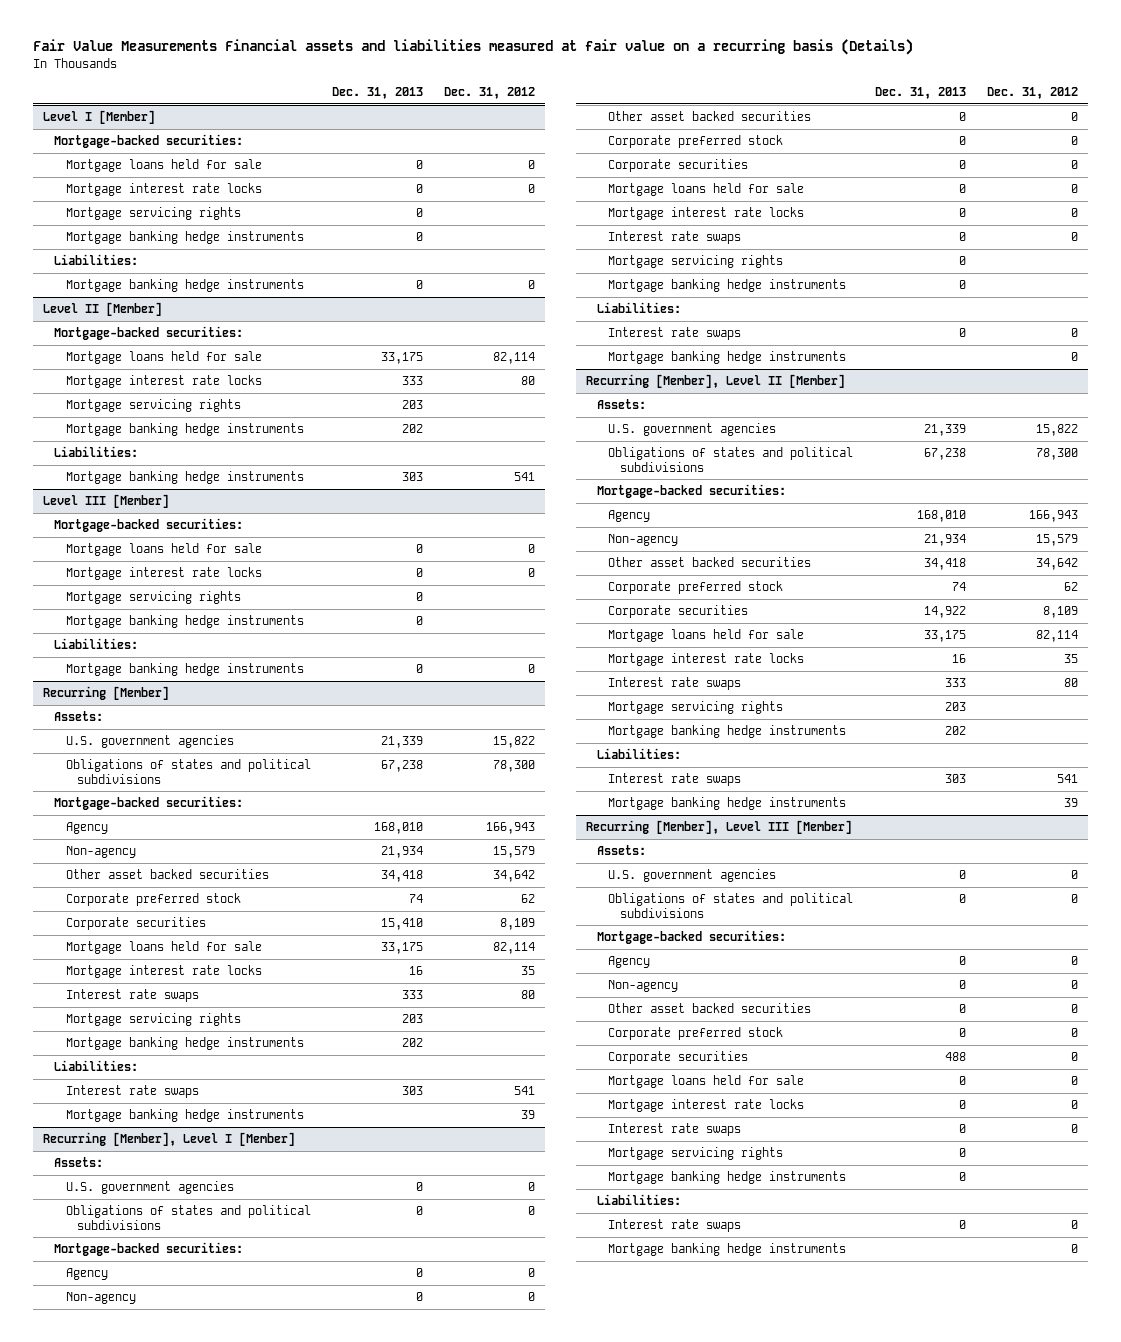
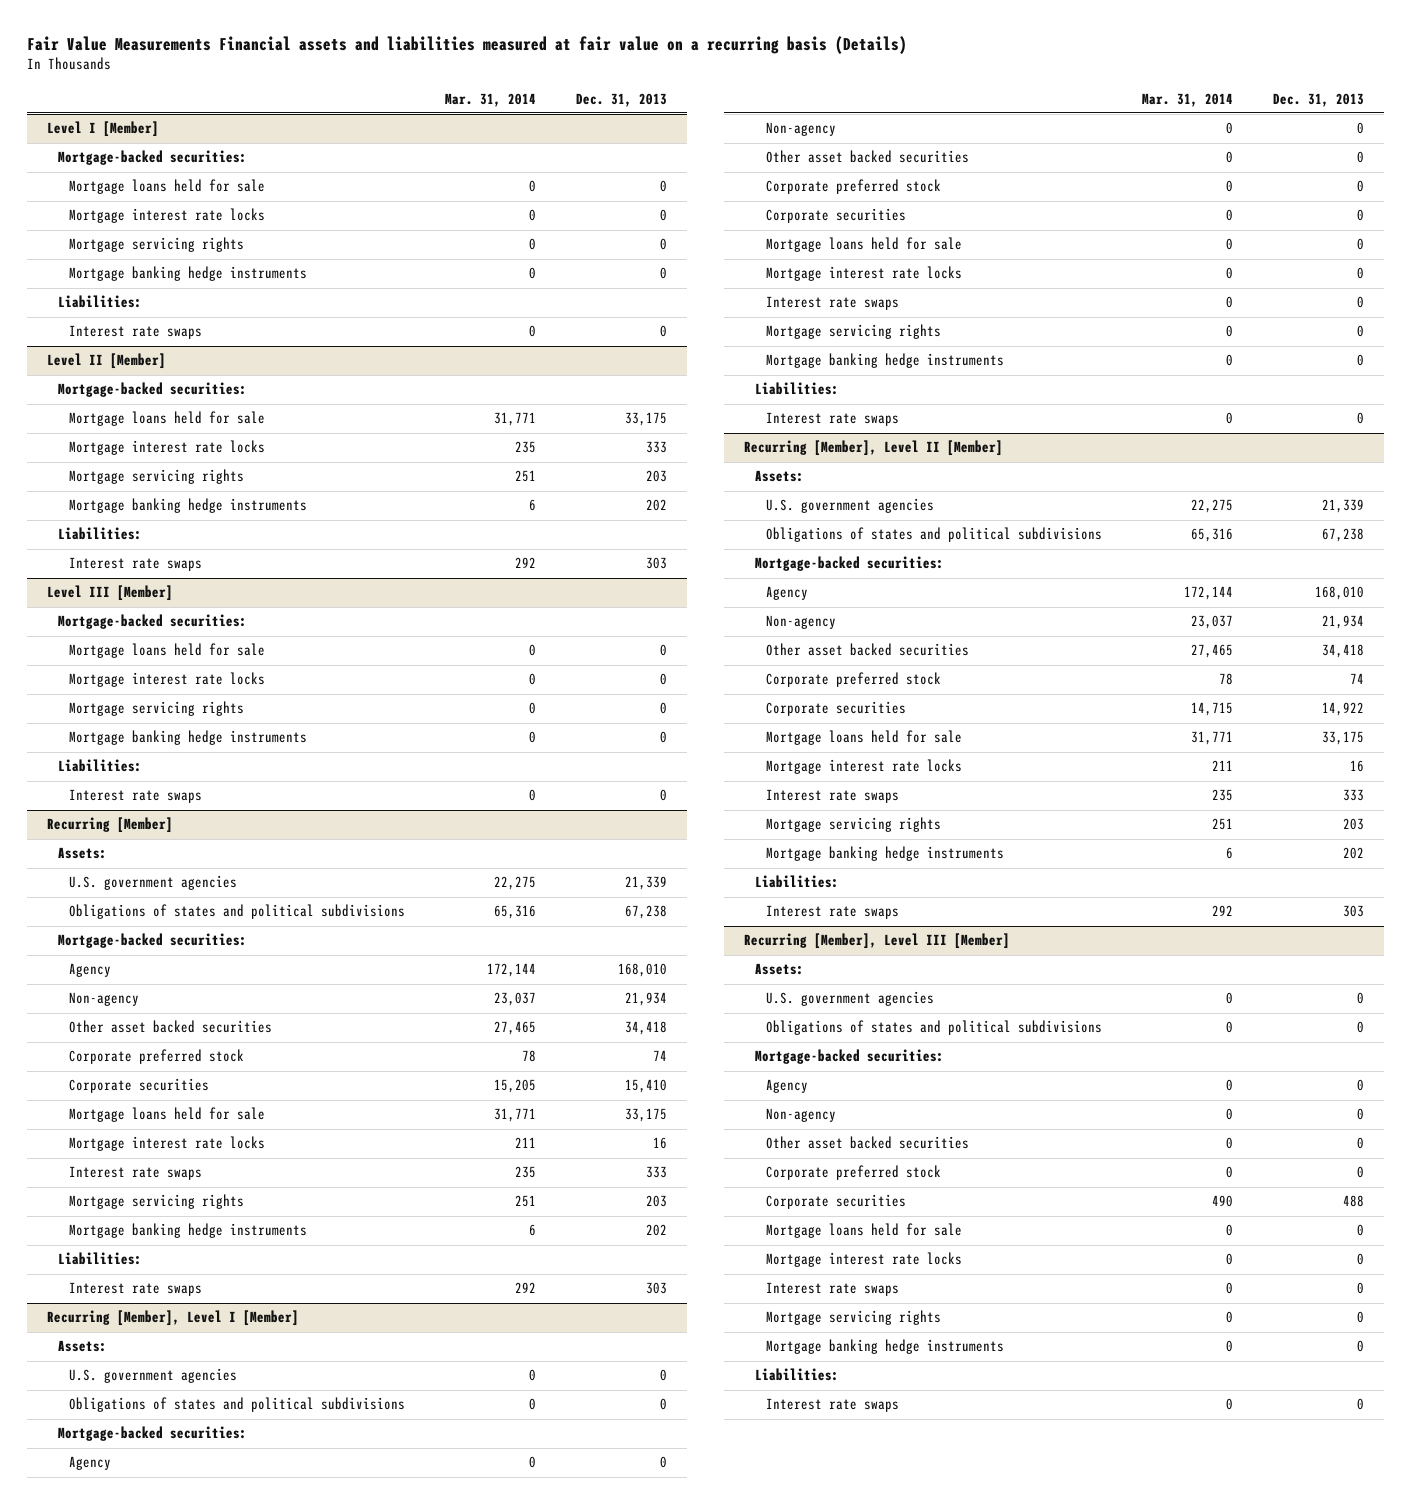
[443,86,535,99] Dec. 31, 2012 -> none
none -> [444,92,536,107] Mar. 31, 2014
[65,279,304,293] Mortgage banking hedge instruments -> [68,325,202,340] Interest rate swaps
[65,471,304,485] Mortgage banking hedge instruments -> [68,557,202,572] Interest rate swaps
[65,663,304,677] Mortgage banking hedge instruments -> [68,789,202,804] Interest rate swaps
[65,1109,304,1123] Mortgage banking hedge instruments -> none
[608,351,847,365] Mortgage banking hedge instruments -> none
[608,797,847,811] Mortgage banking hedge instruments -> none
[608,1243,847,1257] Mortgage banking hedge instruments -> none

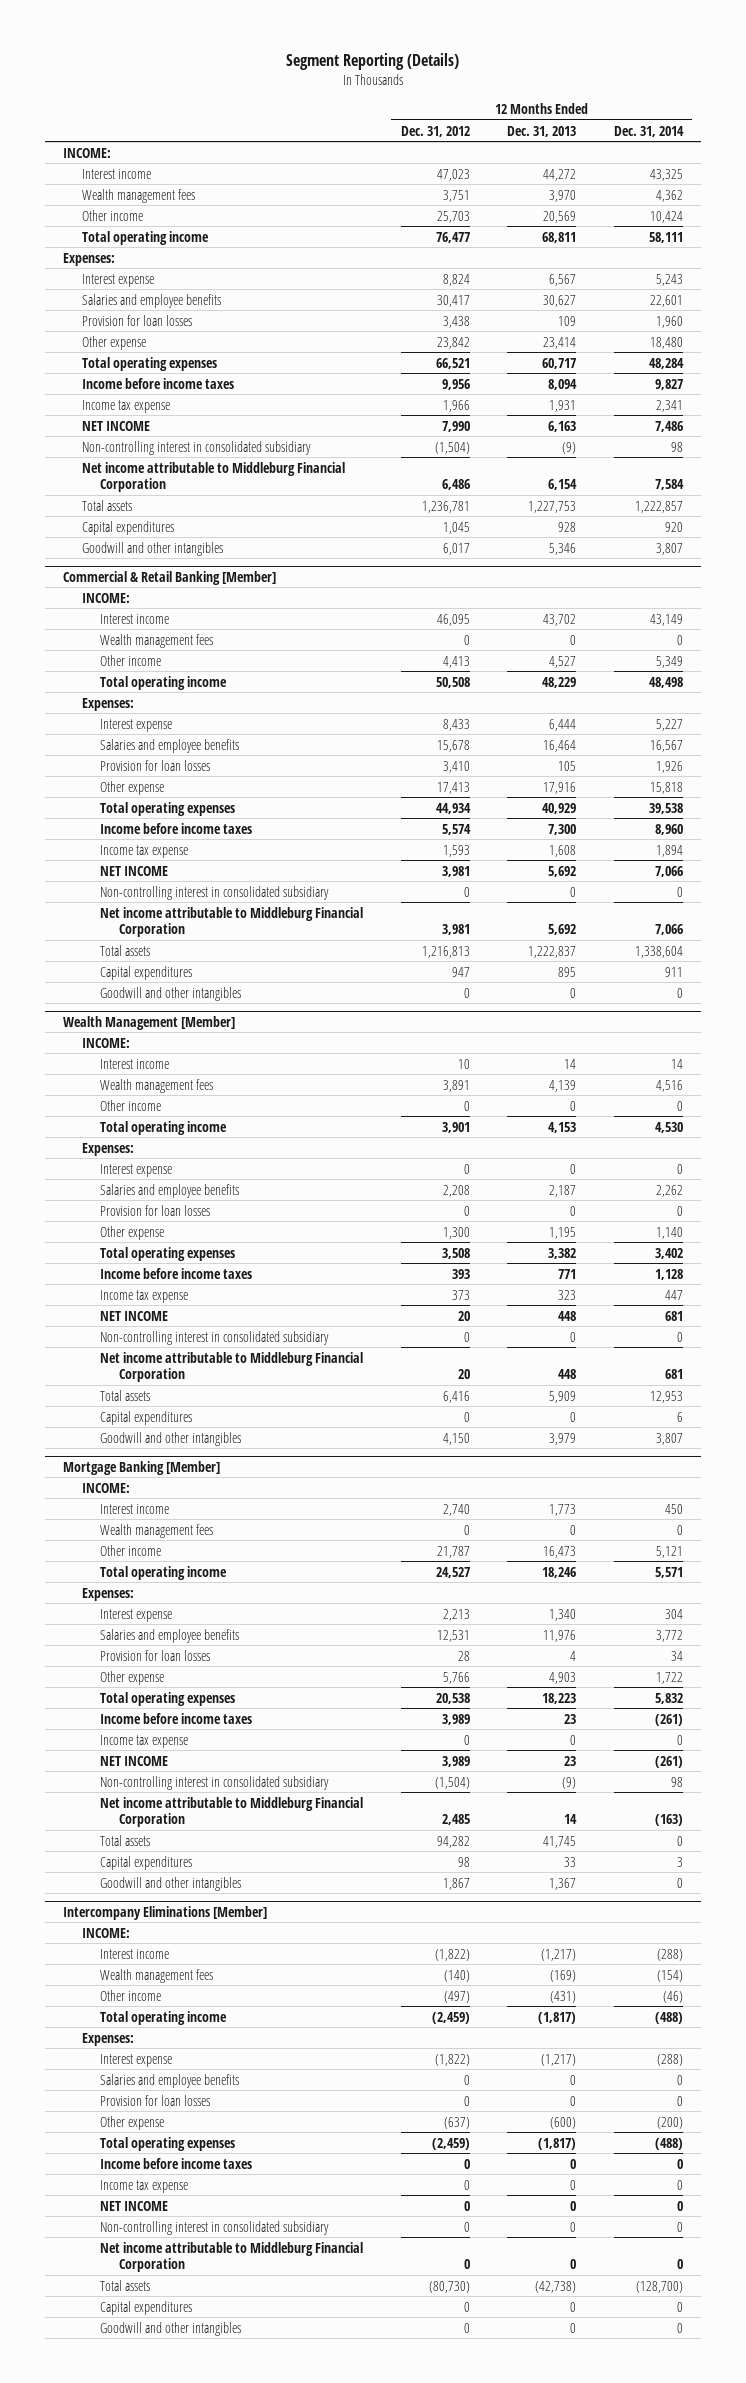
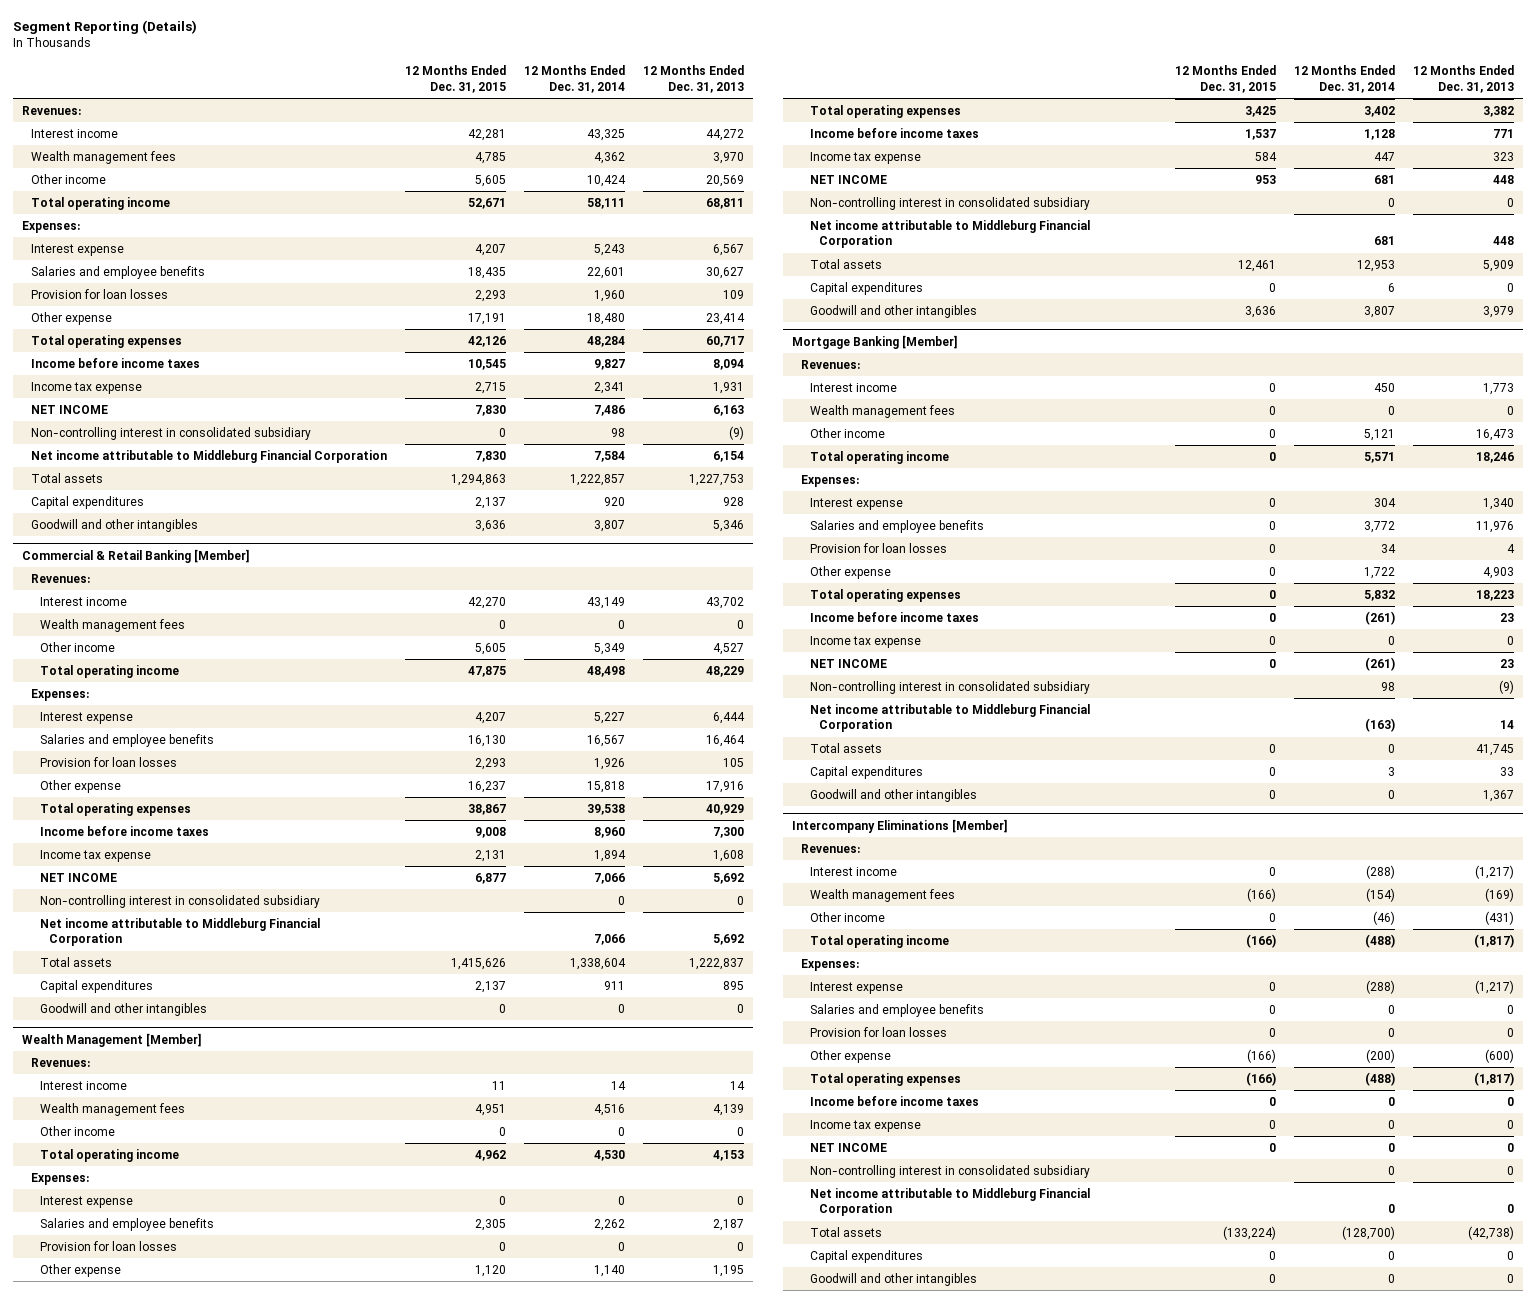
[400,125,470,137] Dec. 31, 2012 -> none
none -> [404,65,506,93] 12 Months Ended Dec. 31, 2015
[63,147,112,158] INCOME: -> [21,105,81,115] Revenues:
[81,592,130,603] INCOME: -> [30,573,90,583] Revenues:
[81,1037,130,1048] INCOME: -> [30,1057,90,1067] Revenues:
[81,1482,130,1493] INCOME: -> [800,359,860,369] Revenues:
[81,1927,130,1938] INCOME: -> [800,843,860,853] Revenues:

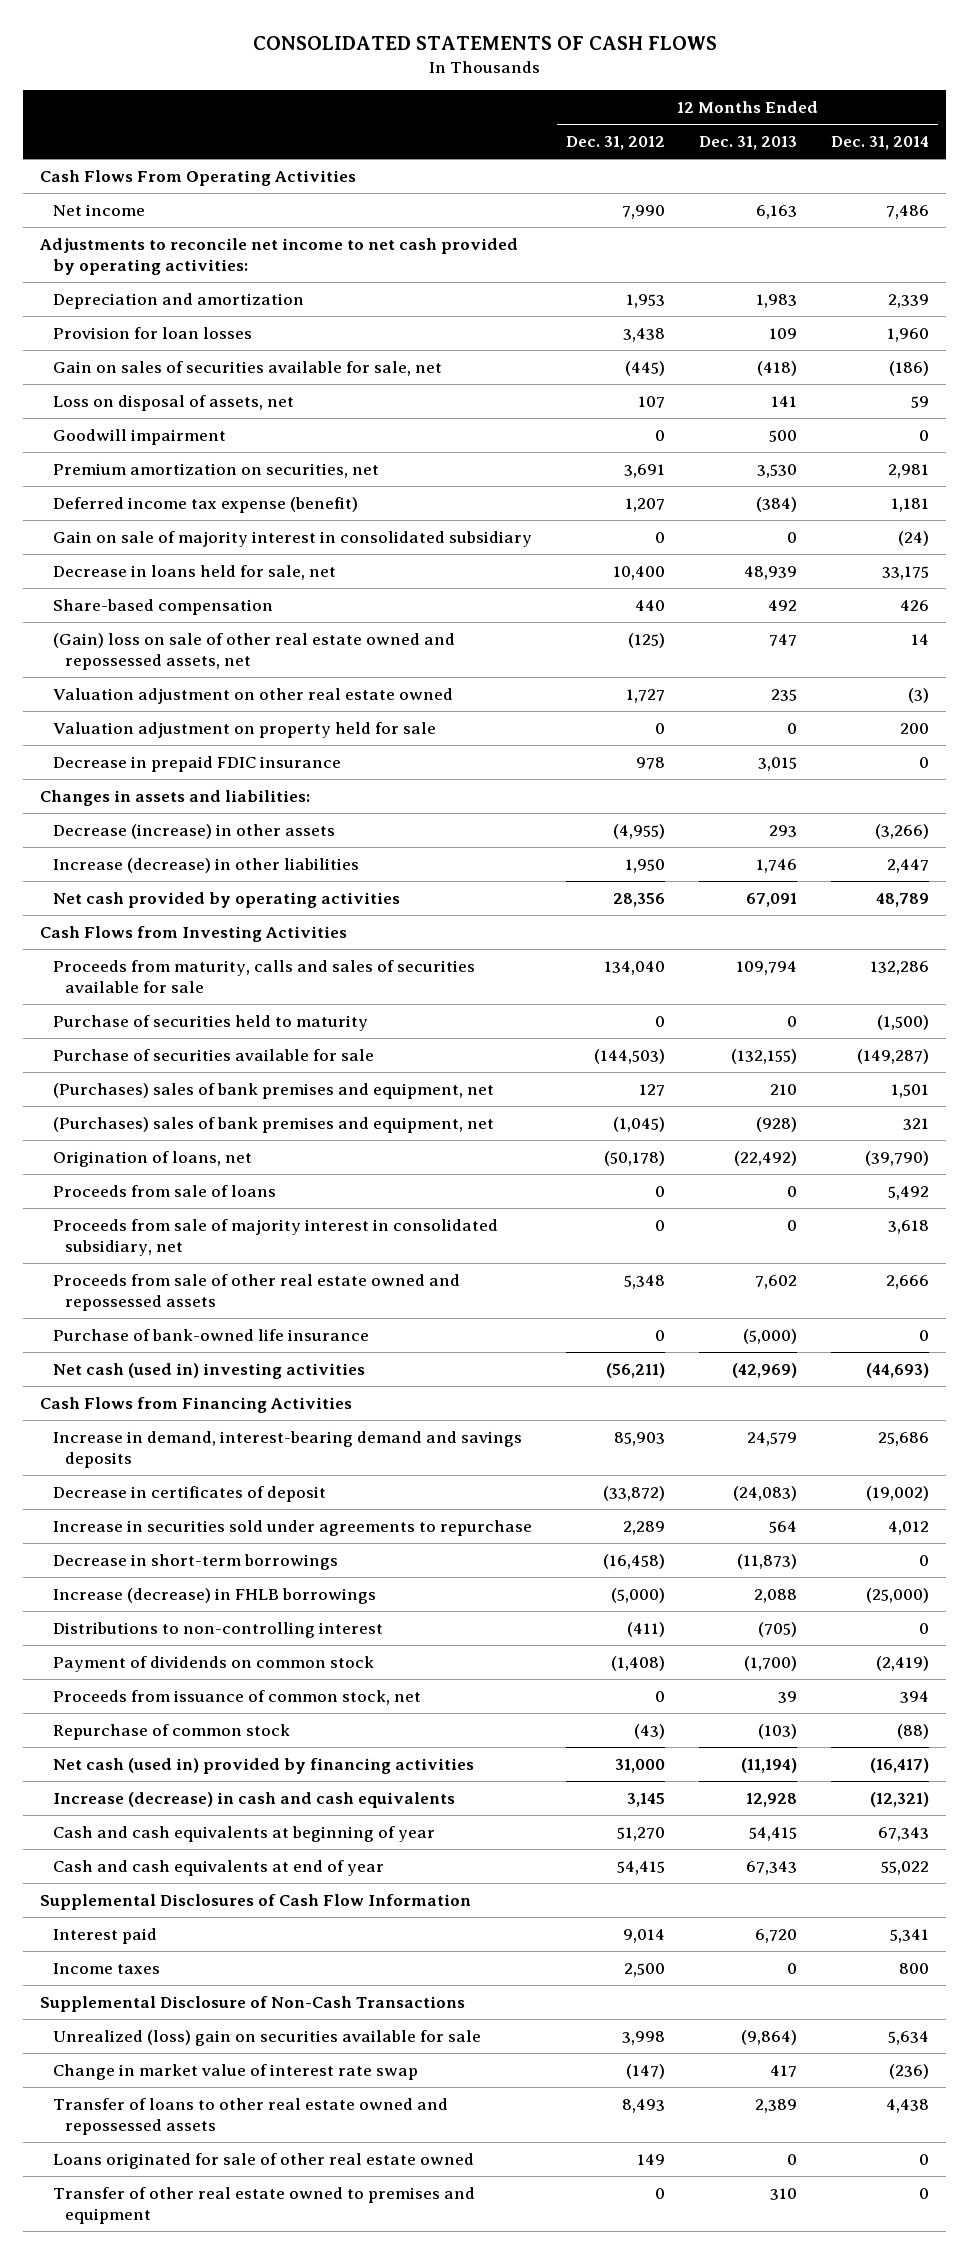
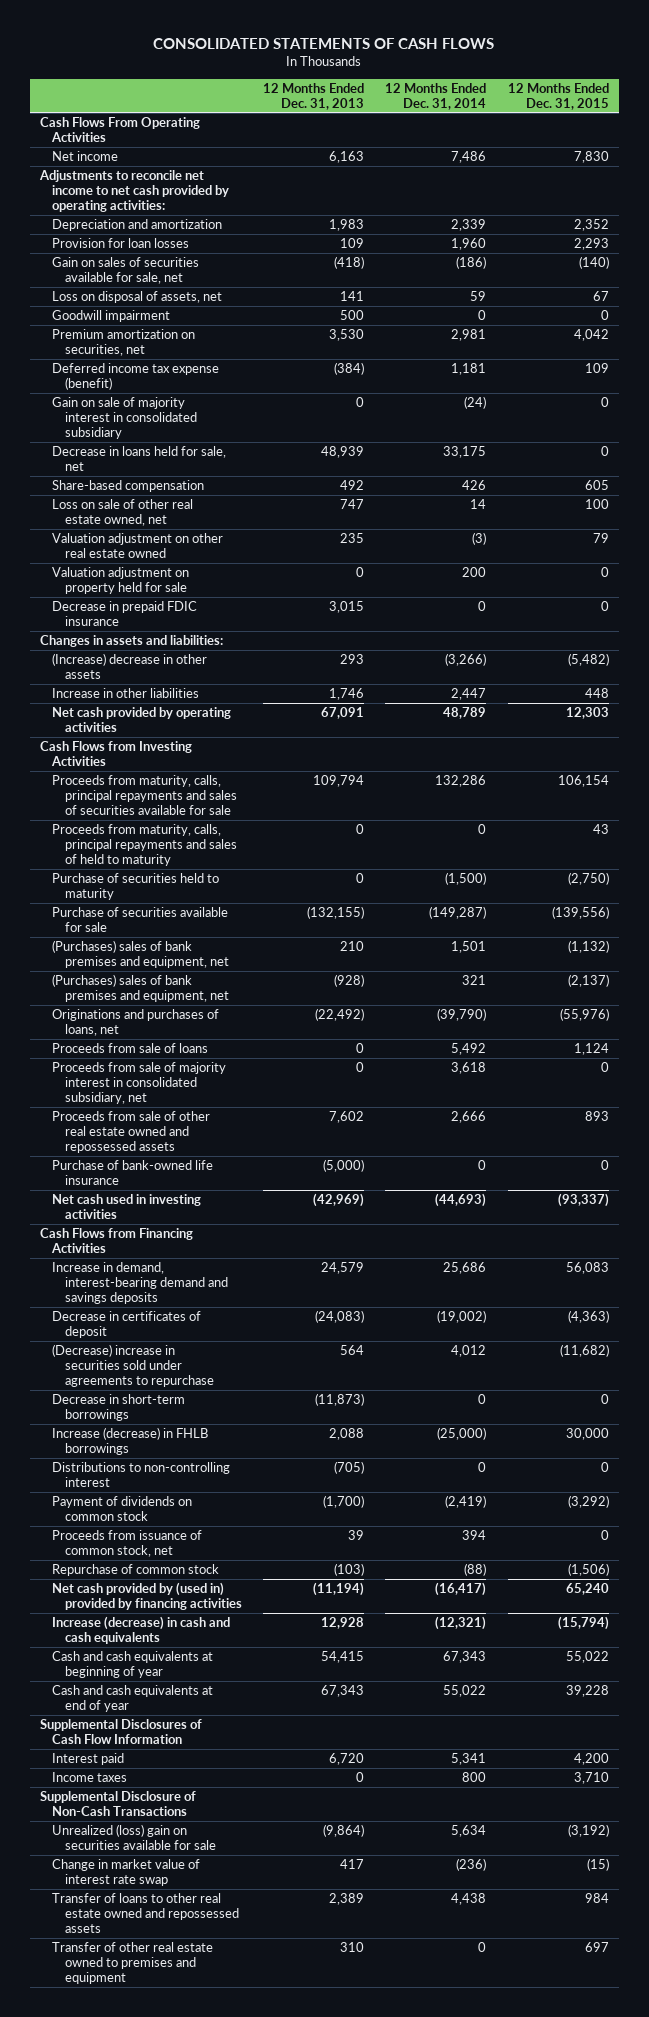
[566,136,666,151] Dec. 31, 2012 -> none
none -> [507,82,609,110] 12 Months Ended Dec. 31, 2015
[52,633,455,671] (Gain) loss on sale of other real estate owned and repossessed assets, net -> [52,498,194,527] Loss on sale of other real estate owned, net
[52,824,335,840] Decrease (increase) in other assets -> [52,652,208,680] (Increase) decrease in other assets
[52,858,359,874] Increase (decrease) in other liabilities -> [52,687,200,698] Increase in other liabilities
[52,960,475,994] Proceeds from maturity, calls and sales of securities available for sale -> [52,774,237,816] Proceeds from maturity, calls, principal repayments and sales of securities available for sale
none -> [52,823,237,867] Proceeds from maturity, calls, principal repayments and sales of held to maturity
[52,1151,252,1168] Origination of loans, net -> [52,1008,220,1037] Originations and purchases of loans, net
[52,1363,365,1380] Net cash (used in) investing activities -> [52,1193,202,1220] Net cash used in investing activities
[52,1520,532,1537] Increase in securities sold under agreements to repurchase -> [52,1343,214,1388] (Decrease) increase in securities sold under agreements to repurchase
[52,1758,474,1775] Net cash (used in) provided by financing activities -> [52,1581,242,1611] Net cash provided by (used in) provided by financing activities
[52,2153,474,2170] Loans originated for sale of other real estate owned -> none

